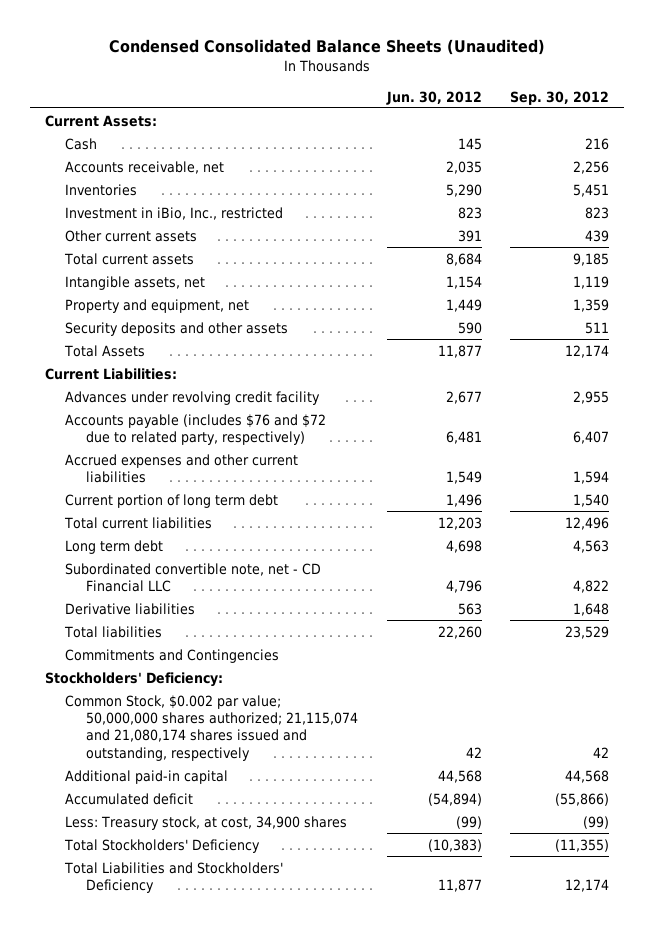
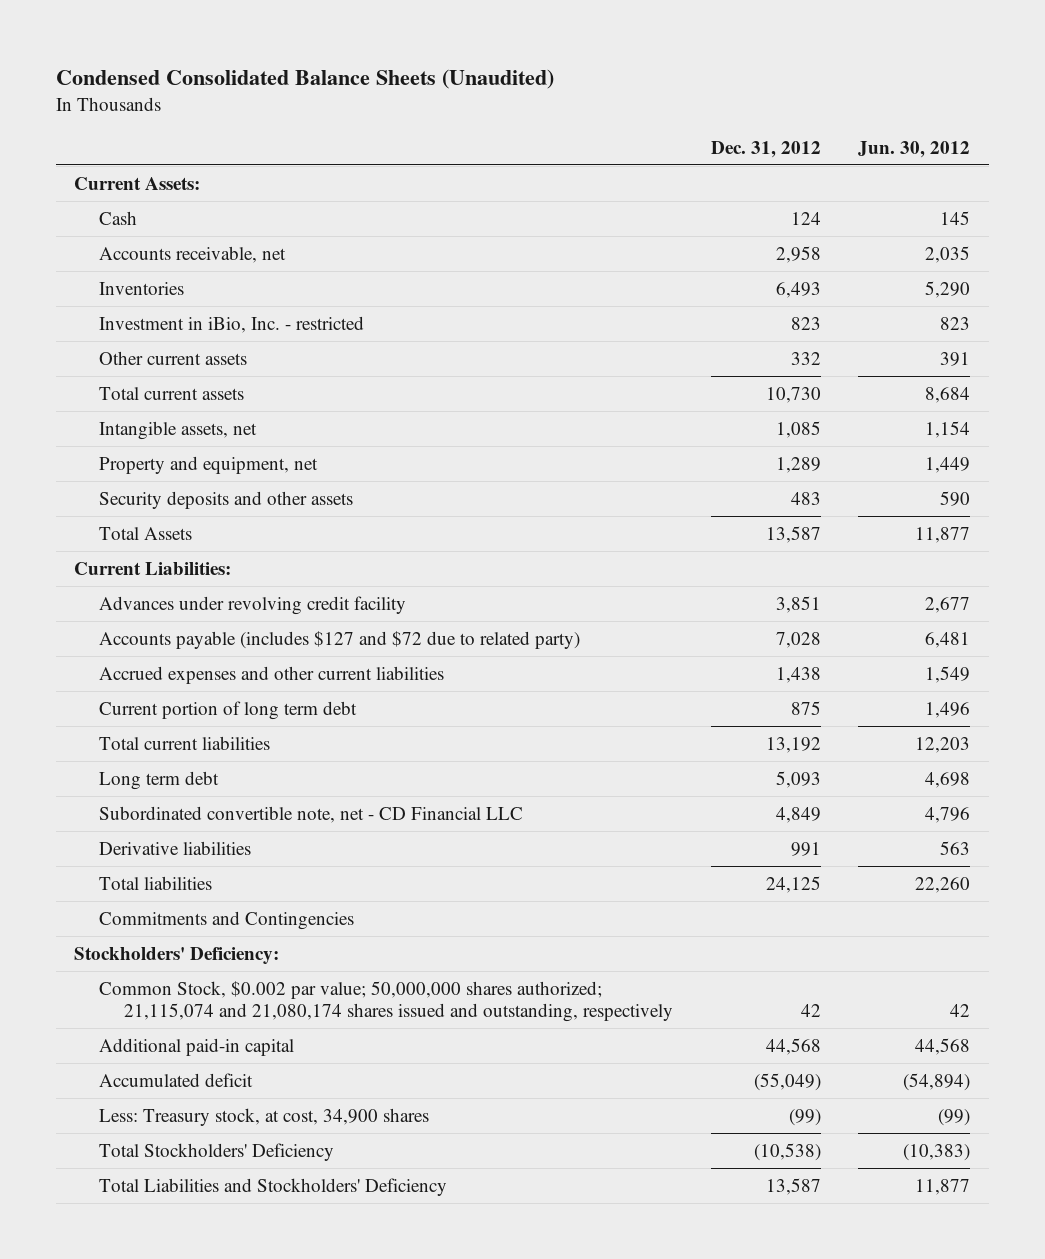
[510,90,610,105] Sep. 30, 2012 -> none
none -> [710,140,821,158] Dec. 31, 2012
[65,206,284,220] Investment in iBio, Inc., restricted -> [99,315,365,333] Investment in iBio, Inc. - restricted
[65,413,327,445] Accounts payable (includes $76 and $72 due to related party, respectively) -> [99,630,581,649] Accounts payable (includes $127 and $72 due to related party)

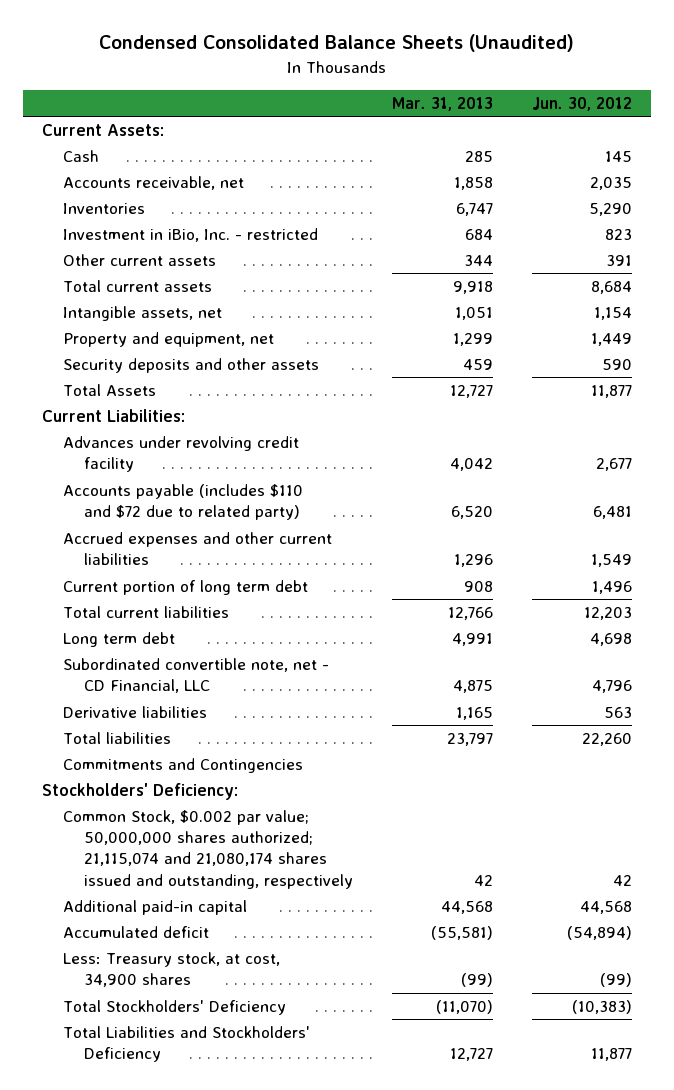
[710,140,821,158] Dec. 31, 2012 -> none
none -> [392,96,494,111] Mar. 31, 2013
[99,630,581,649] Accounts payable (includes $127 and $72 due to related party) -> [63,484,304,521] Accounts payable (includes $110 and $72 due to related party)
[99,805,524,823] Subordinated convertible note, net - CD Financial LLC -> [63,658,330,694] Subordinated convertible note, net - CD Financial, LLC

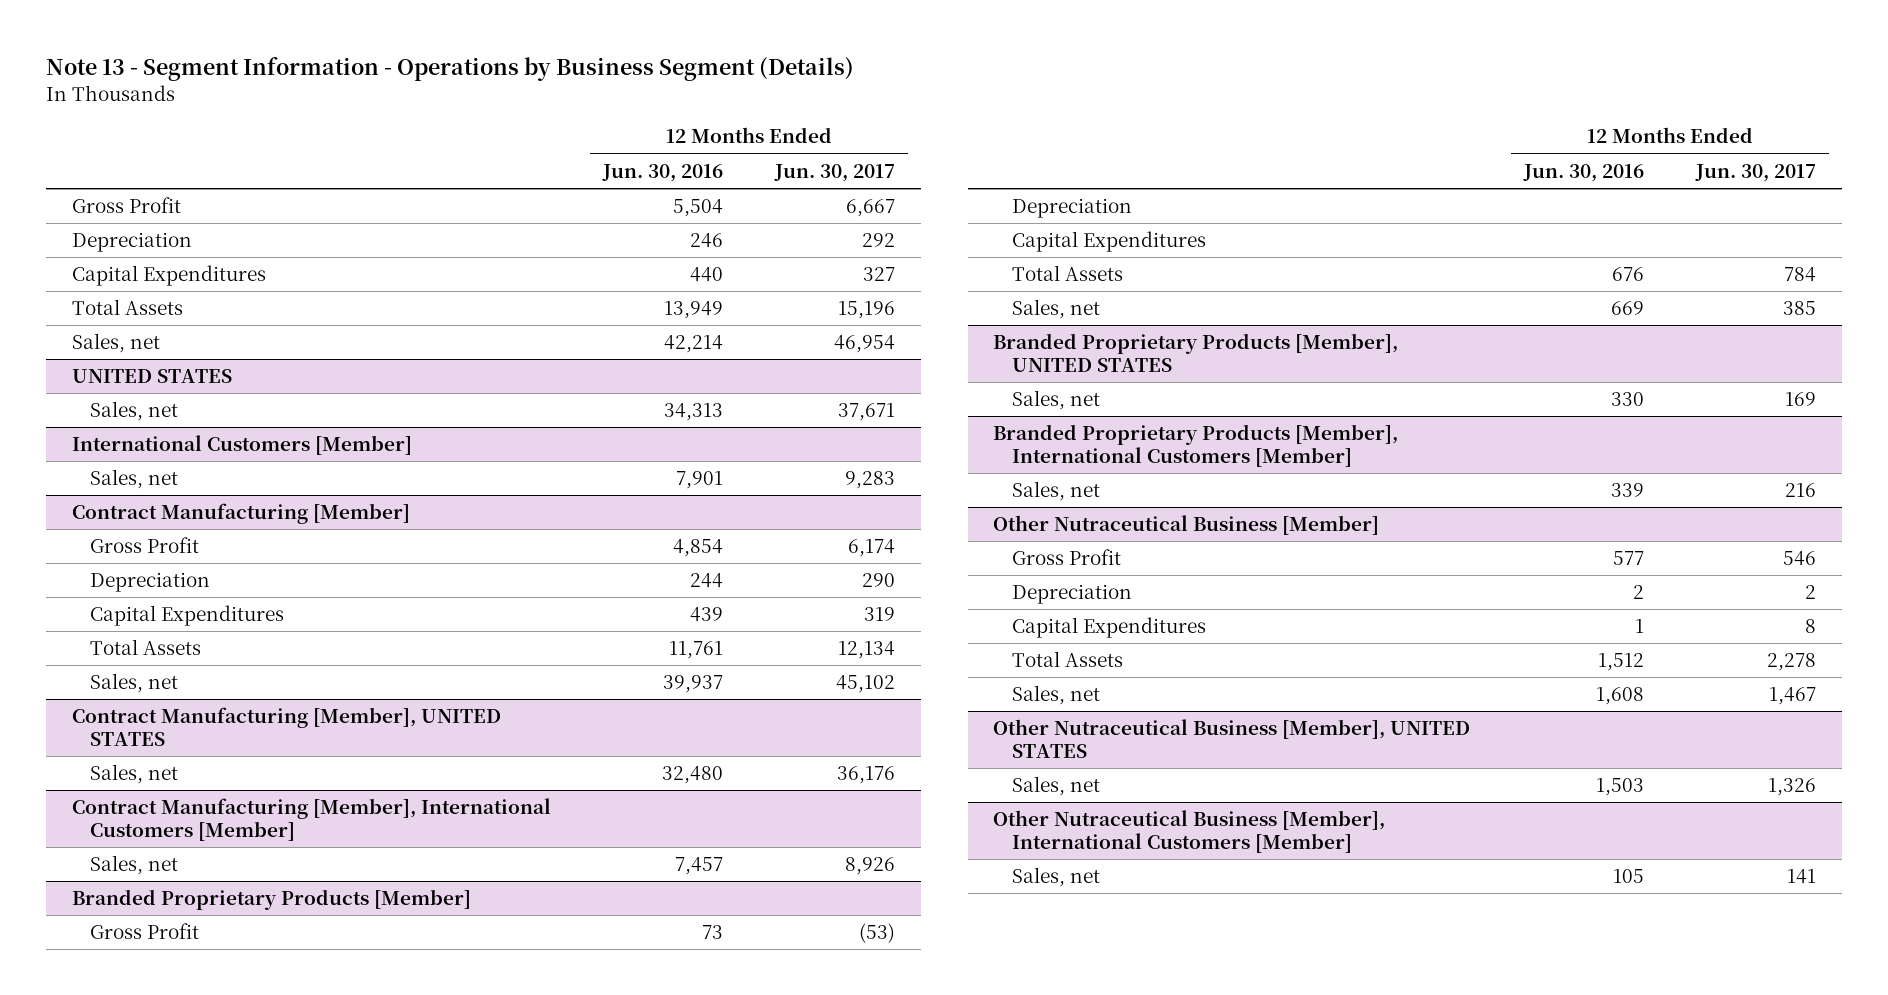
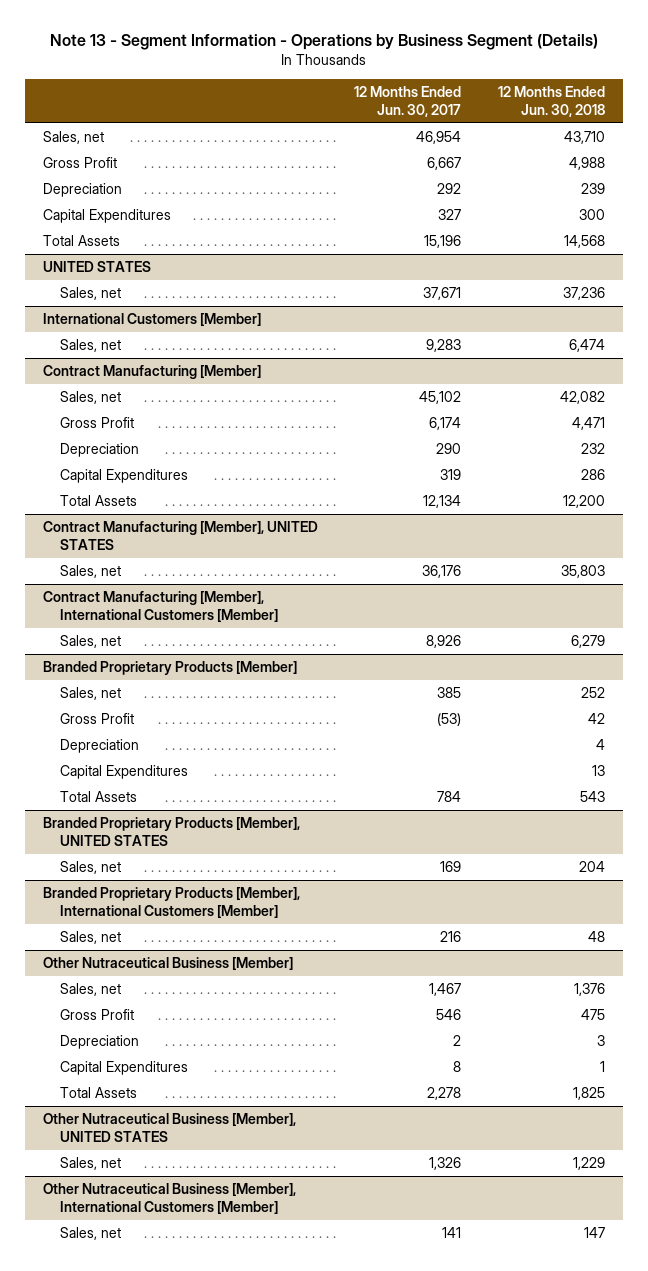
[601,163,723,182] Jun. 30, 2016 -> none
none -> [497,86,605,117] 12 Months Ended Jun. 30, 2018
[71,333,160,354] Sales, net -> [43,131,105,145] Sales, net
[90,673,179,694] Sales, net -> [59,391,121,405] Sales, net
[1011,299,1100,320] Sales, net -> [59,687,121,701] Sales, net
[1011,685,1100,706] Sales, net -> [59,983,121,997] Sales, net

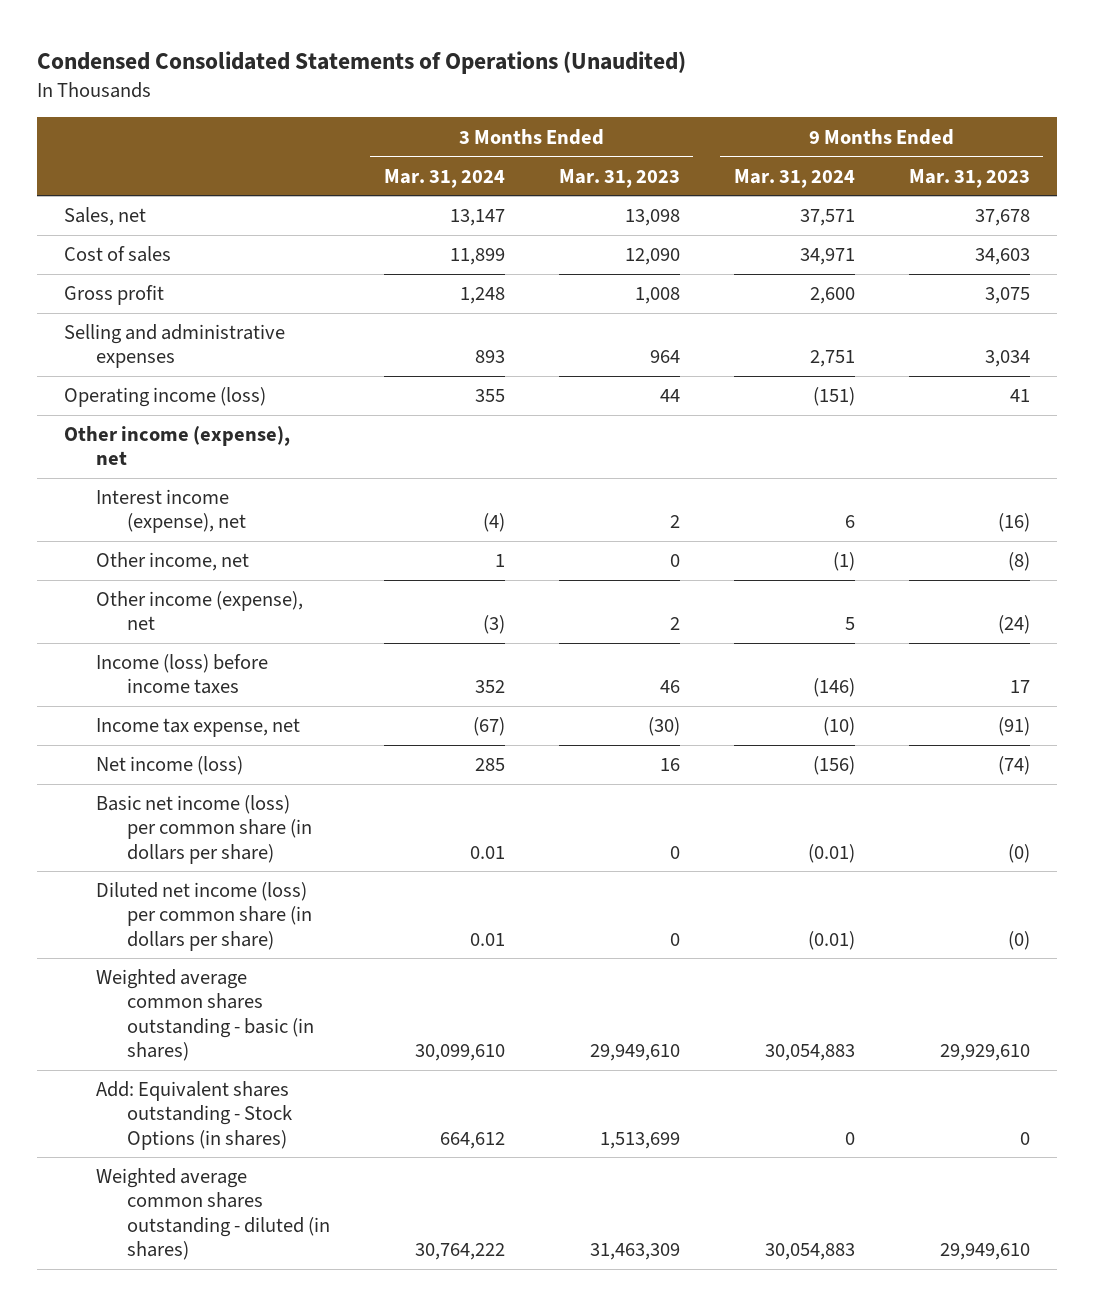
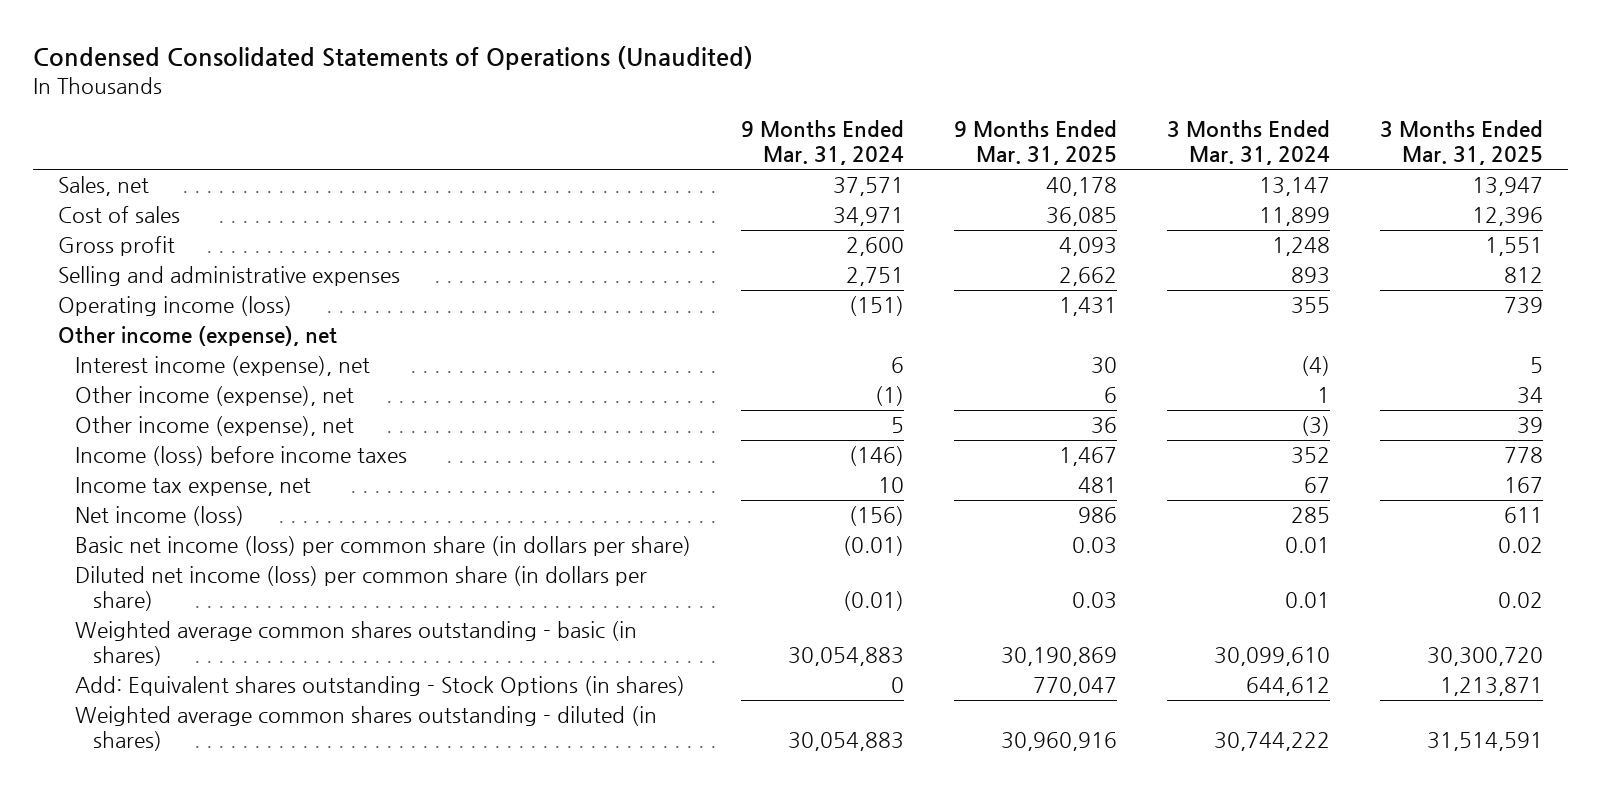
[558,168,680,188] Mar. 31, 2023 -> none
[908,168,1030,188] Mar. 31, 2023 -> none
none -> [954,120,1118,166] 9 Months Ended Mar. 31, 2025
none -> [1380,120,1544,166] 3 Months Ended Mar. 31, 2025
[95,552,249,572] Other income, net -> [75,386,355,407] Other income (expense), net
[472,717,505,737] (67) -> [1304,477,1331,494] 67
[822,717,855,737] (10) -> [878,477,905,494] 10
[439,1131,505,1149] 664,612 -> [1246,677,1331,697] 644,612
[414,1242,505,1260] 30,764,222 -> [1214,732,1331,752] 30,744,222

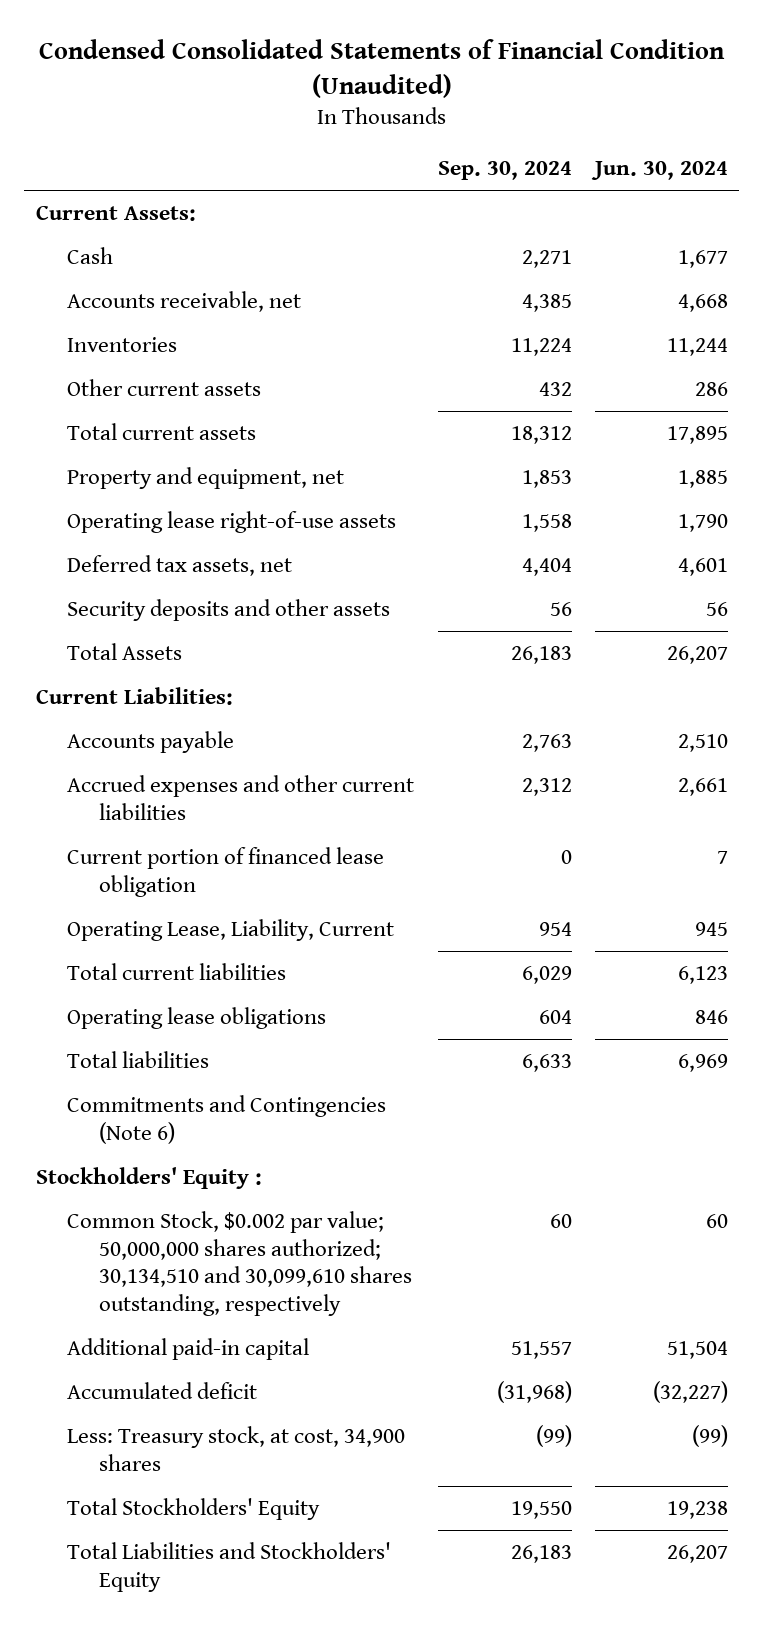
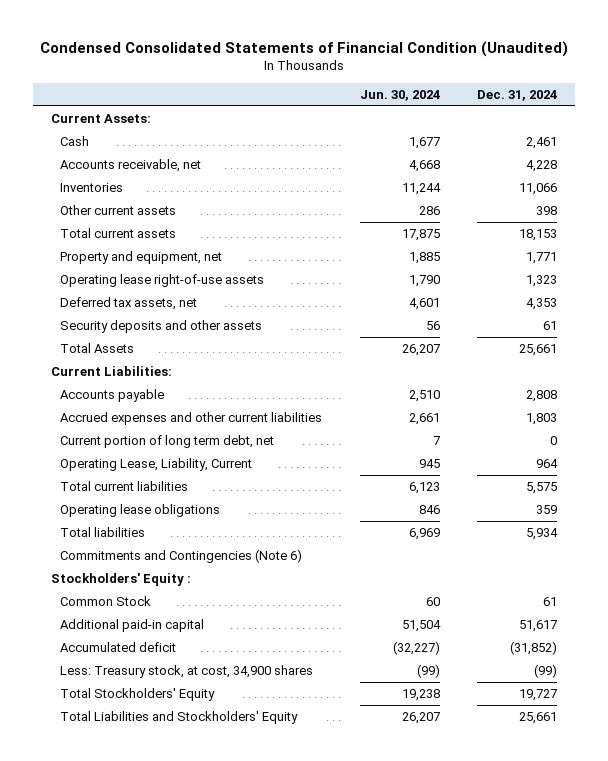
[437,160,572,180] Sep. 30, 2024 -> none
none -> [476,89,557,101] Dec. 31, 2024
[666,425,728,444] 17,895 -> [401,229,440,242] 17,875
[67,846,385,897] Current portion of financed lease obligation -> [60,435,275,449] Current portion of long term debt, net
[67,1210,412,1316] Common Stock, $0.002 par value; 50,000,000 shares authorized; 30,134,510 and 30,099,610 shares outstanding, respectively -> [60,596,152,607] Common Stock

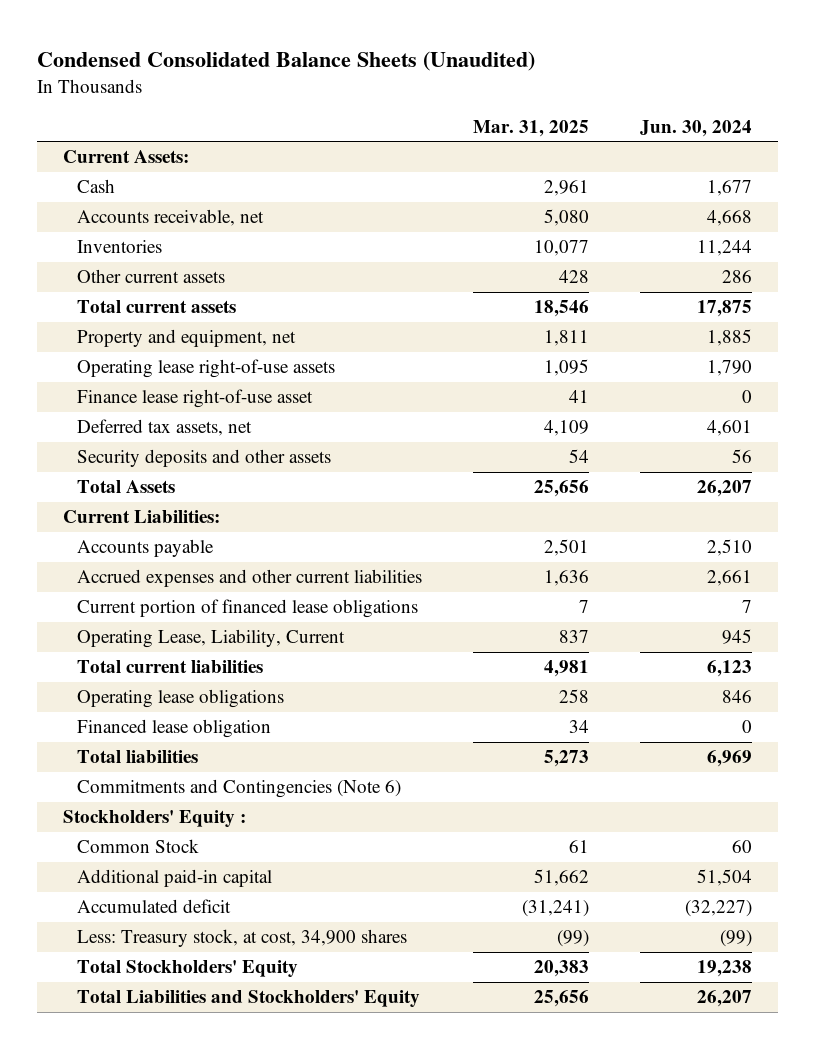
[40,40,569,57] Condensed Consolidated Statements of Financial Condition (Unaudited) -> [37,50,536,71] Condensed Consolidated Balance Sheets (Unaudited)
[476,89,557,101] Dec. 31, 2024 -> none
none -> [473,119,590,137] Mar. 31, 2025
none -> [77,389,314,409] Finance lease right-of-use asset
[60,435,275,449] Current portion of long term debt, net -> [77,599,419,619] Current portion of financed lease obligations
none -> [77,719,272,739] Financed lease obligation

